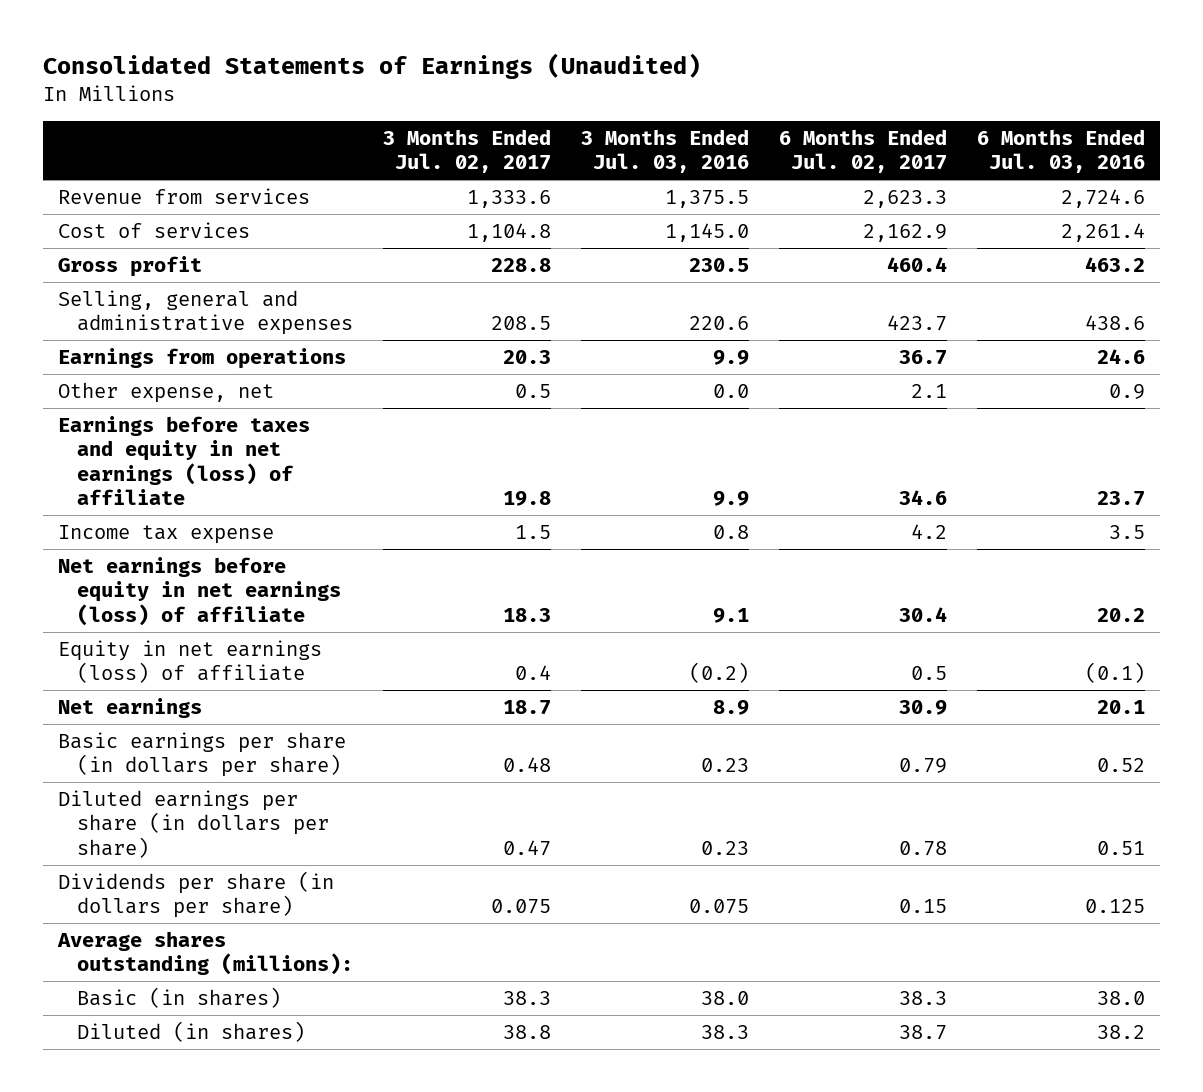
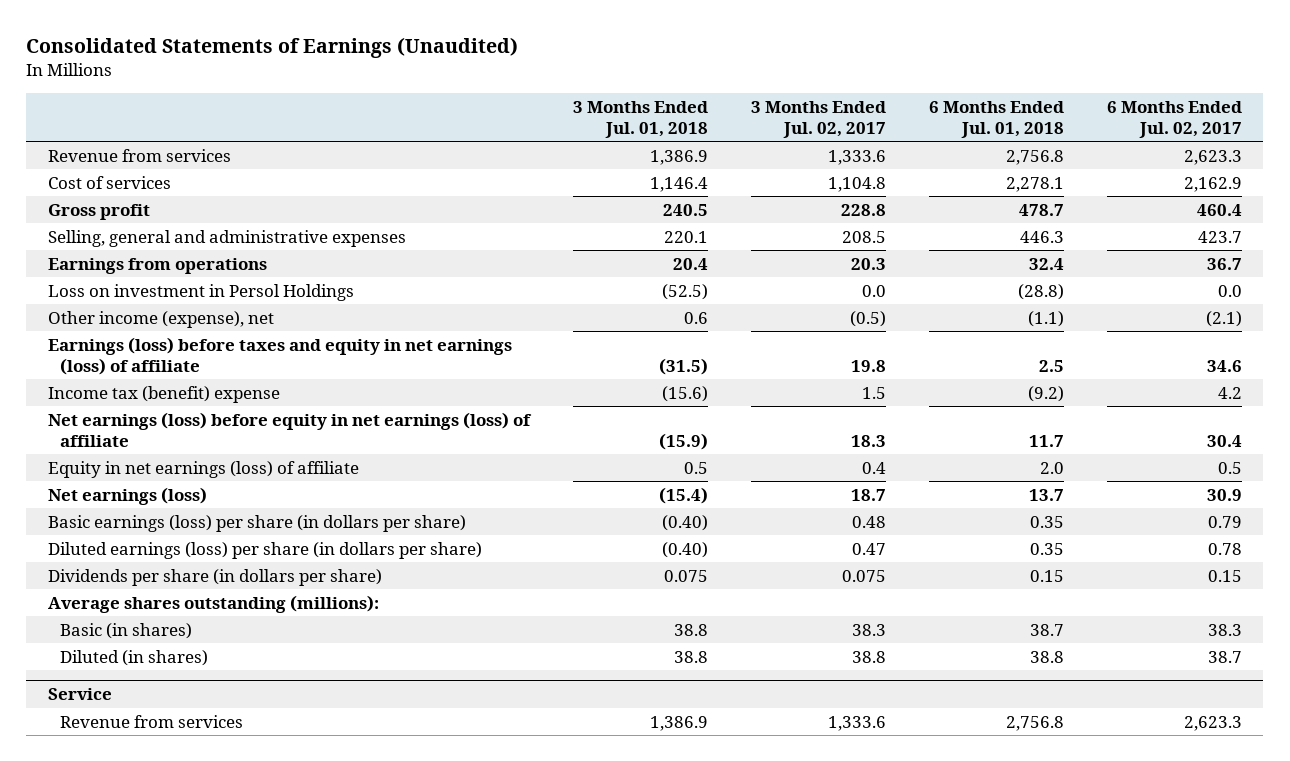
[581,129,750,174] 3 Months Ended Jul. 03, 2016 -> none
[977,129,1146,174] 6 Months Ended Jul. 03, 2016 -> none
none -> [572,100,708,138] 3 Months Ended Jul. 01, 2018
none -> [928,100,1064,138] 6 Months Ended Jul. 01, 2018
none -> [47,283,354,301] Loss on investment in Persol Holdings
[57,382,274,404] Other expense, net -> [47,310,274,328] Other income (expense), net
[514,384,551,399] 0.5 -> [849,310,886,327] (0.5)
[911,384,948,399] 2.1 -> [1205,310,1242,327] (2.1)
[57,416,310,505] Earnings before taxes and equity in net earnings (loss) of affiliate -> [47,336,512,375] Earnings (loss) before taxes and equity in net earnings (loss) of affiliate
[57,525,274,545] Income tax expense -> [47,385,280,403] Income tax (benefit) expense
[57,557,341,626] Net earnings before equity in net earnings (loss) of affiliate -> [47,411,532,447] Net earnings (loss) before equity in net earnings (loss) of affiliate
[57,698,202,719] Net earnings -> [47,486,207,505] Net earnings (loss)
[57,732,346,778] Basic earnings per share (in dollars per share) -> [47,514,466,532] Basic earnings (loss) per share (in dollars per share)
[57,790,329,858] Diluted earnings per share (in dollars per share) -> [47,541,482,559] Diluted earnings (loss) per share (in dollars per share)
none -> [47,688,112,701] Service
none -> [60,714,244,728] Revenue from services

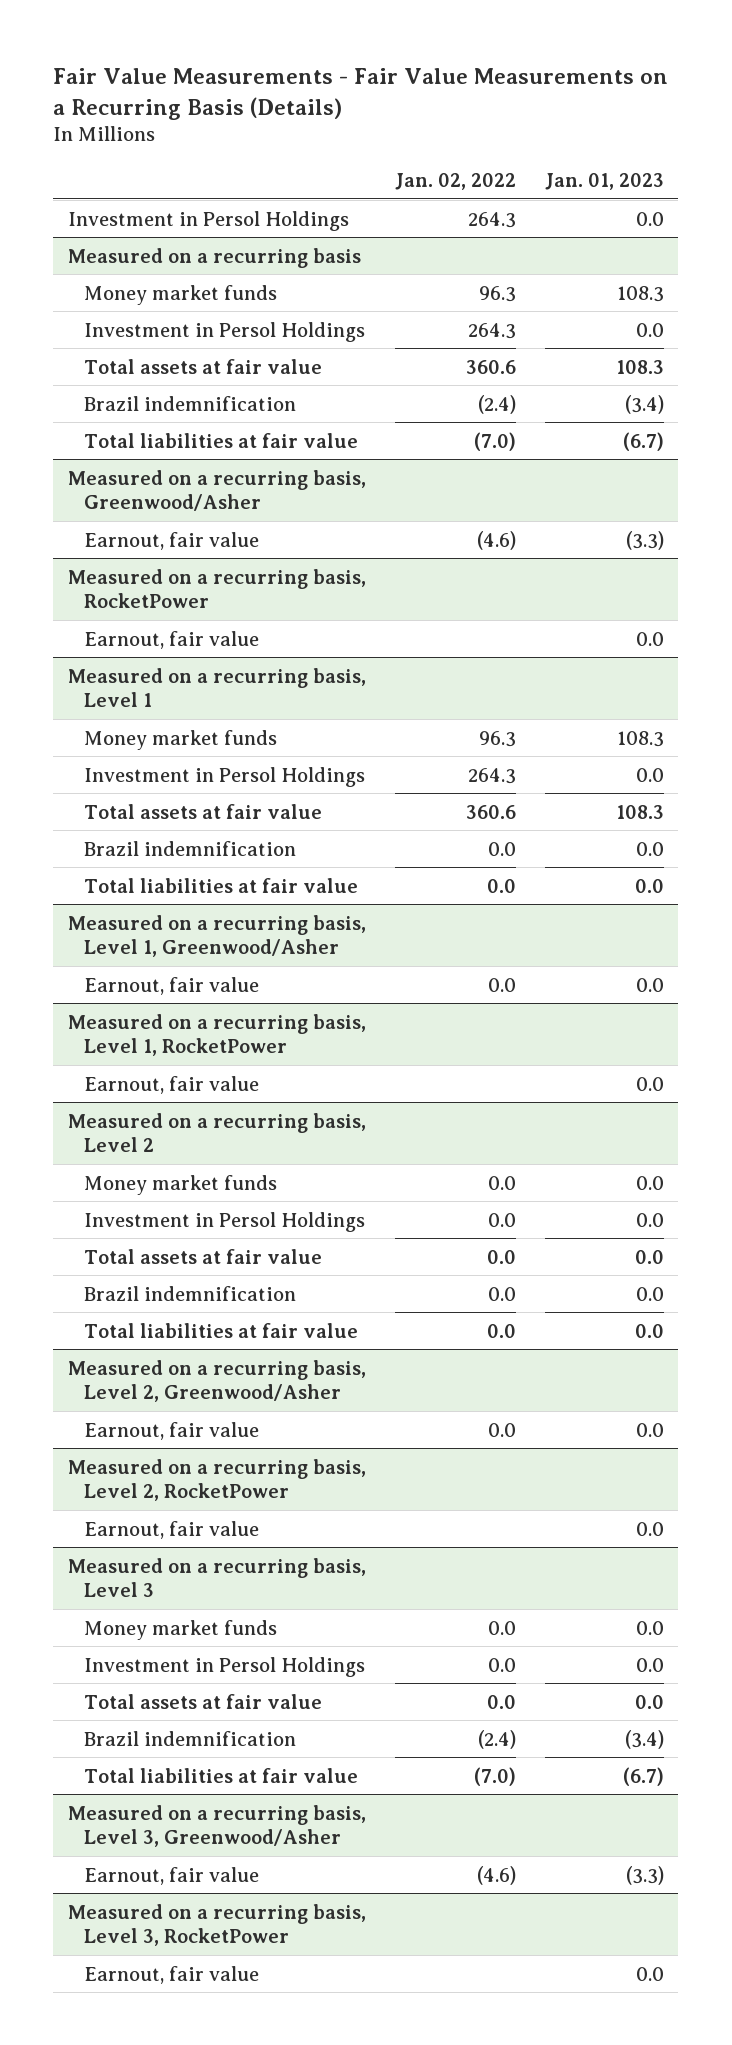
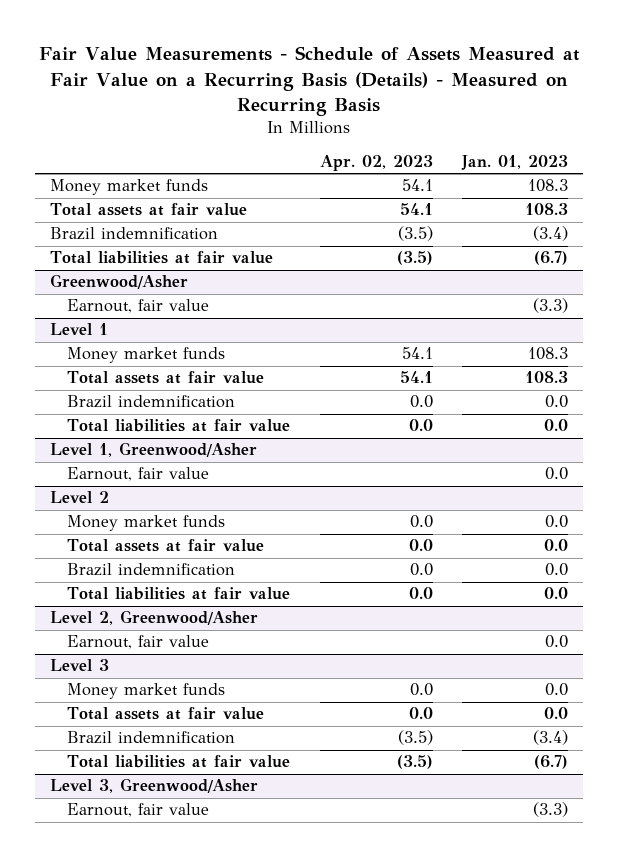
[53,68,669,120] Fair Value Measurements - Fair Value Measurements on a Recurring Basis (Details) -> [38,46,580,117] Fair Value Measurements - Schedule of Assets Measured at Fair Value on a Recurring Basis (Details) - Measured on Recurring Basis
[394,172,516,190] Jan. 02, 2022 -> none
none -> [319,155,433,172] Apr. 02, 2023
[67,210,349,231] Investment in Persol Holdings -> none
[67,247,361,268] Measured on a recurring basis -> none
[83,321,365,342] Investment in Persol Holdings -> none
[67,469,366,511] Measured on a recurring basis, Greenwood/Asher -> none
none -> [49,274,188,290] Greenwood/Asher
[67,568,366,608] Measured on a recurring basis, RocketPower -> none
[83,630,259,649] Earnout, fair value -> none
[67,667,366,707] Measured on a recurring basis, Level 1 -> none
none -> [49,323,108,336] Level 1
[83,766,365,787] Investment in Persol Holdings -> none
[67,914,366,957] Measured on a recurring basis, Level 1, Greenwood/Asher -> none
[83,976,259,995] Earnout, fair value -> none
[67,1013,366,1056] Measured on a recurring basis, Level 1, RocketPower -> none
none -> [49,442,257,458] Level 1, Greenwood/Asher
[67,1112,366,1152] Measured on a recurring basis, Level 2 -> none
none -> [49,491,109,504] Level 2
[83,1211,365,1232] Investment in Persol Holdings -> none
[67,1359,366,1402] Measured on a recurring basis, Level 2, Greenwood/Asher -> none
[83,1421,259,1440] Earnout, fair value -> none
[67,1458,366,1501] Measured on a recurring basis, Level 2, RocketPower -> none
none -> [49,610,258,626] Level 2, Greenwood/Asher
[67,1557,366,1597] Measured on a recurring basis, Level 3 -> none
none -> [49,659,109,672] Level 3
[83,1656,365,1677] Investment in Persol Holdings -> none
[67,1804,366,1847] Measured on a recurring basis, Level 3, Greenwood/Asher -> none
none -> [49,778,258,794] Level 3, Greenwood/Asher
[67,1903,366,1946] Measured on a recurring basis, Level 3, RocketPower -> none
[83,1965,259,1984] Earnout, fair value -> none

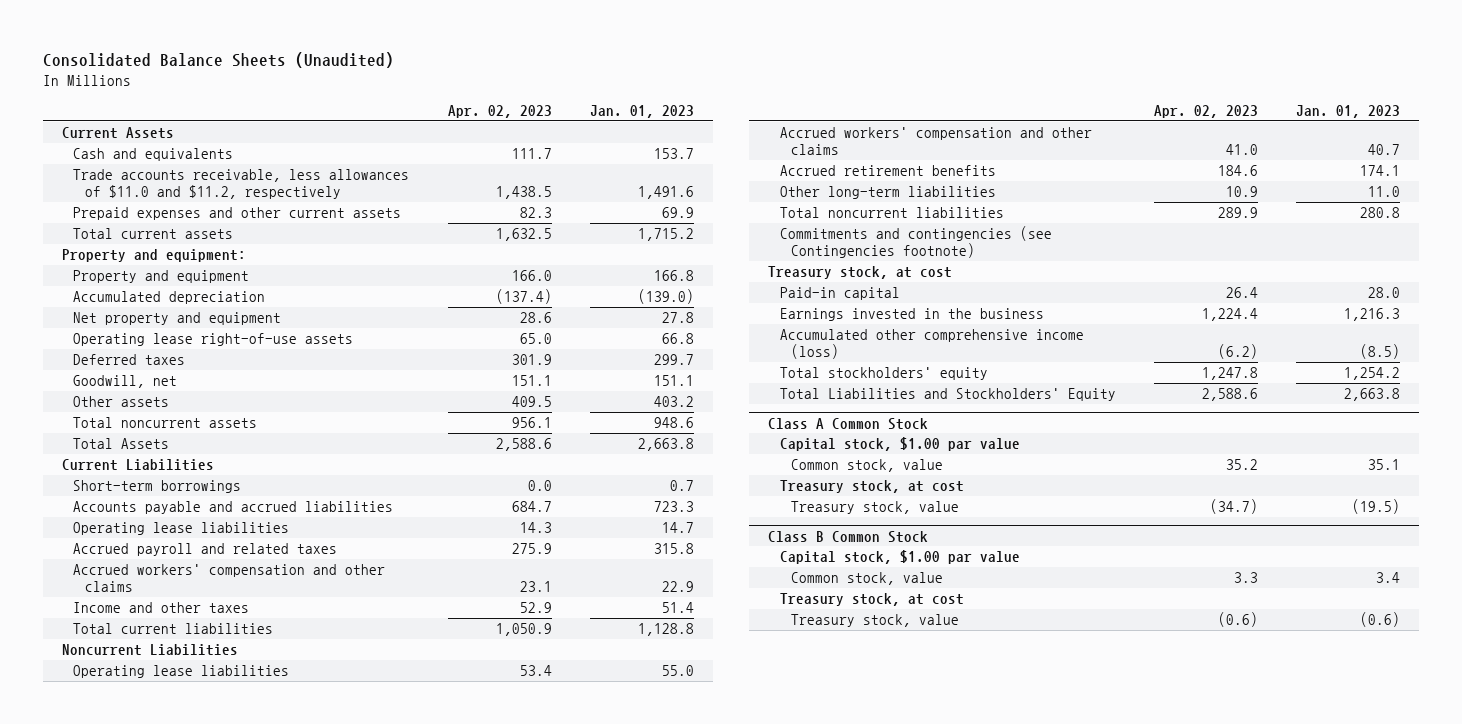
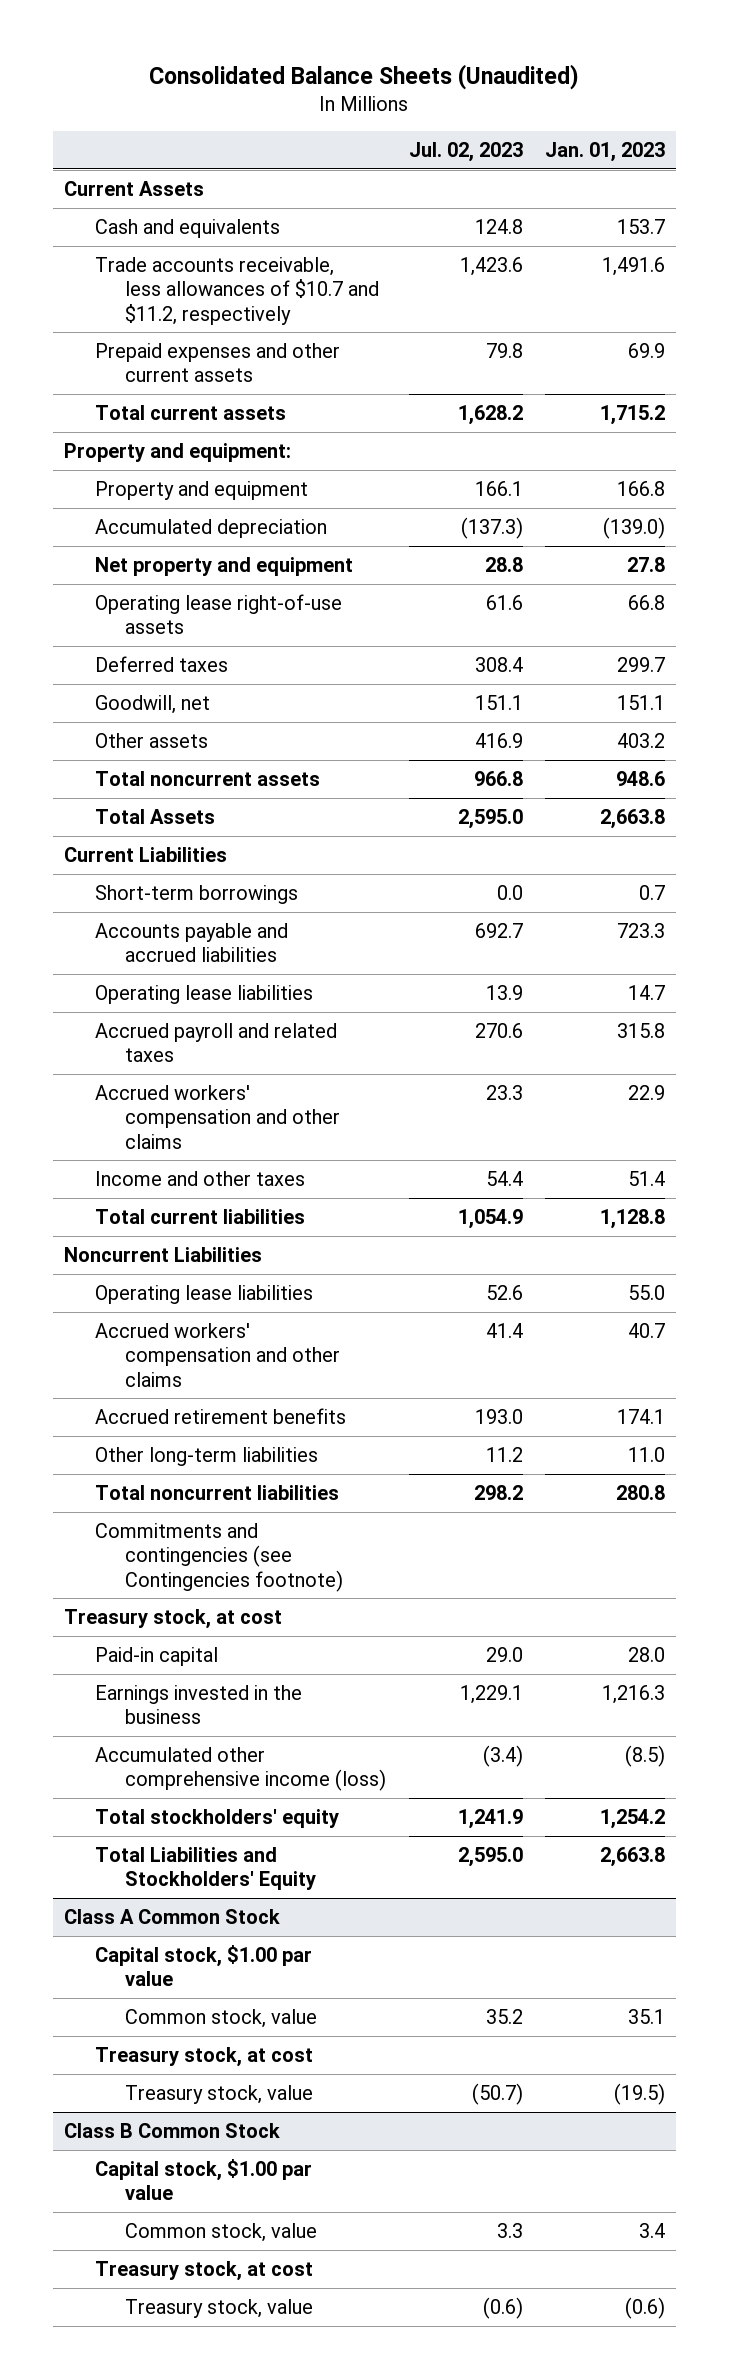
[447,104,552,118] Apr. 02, 2023 -> none
none -> [408,142,523,163] Jul. 02, 2023
[73,169,410,199] Trade accounts receivable, less allowances of $11.0 and $11.2, respectively -> [94,256,380,325] Trade accounts receivable, less allowances of $10.7 and $11.2, respectively

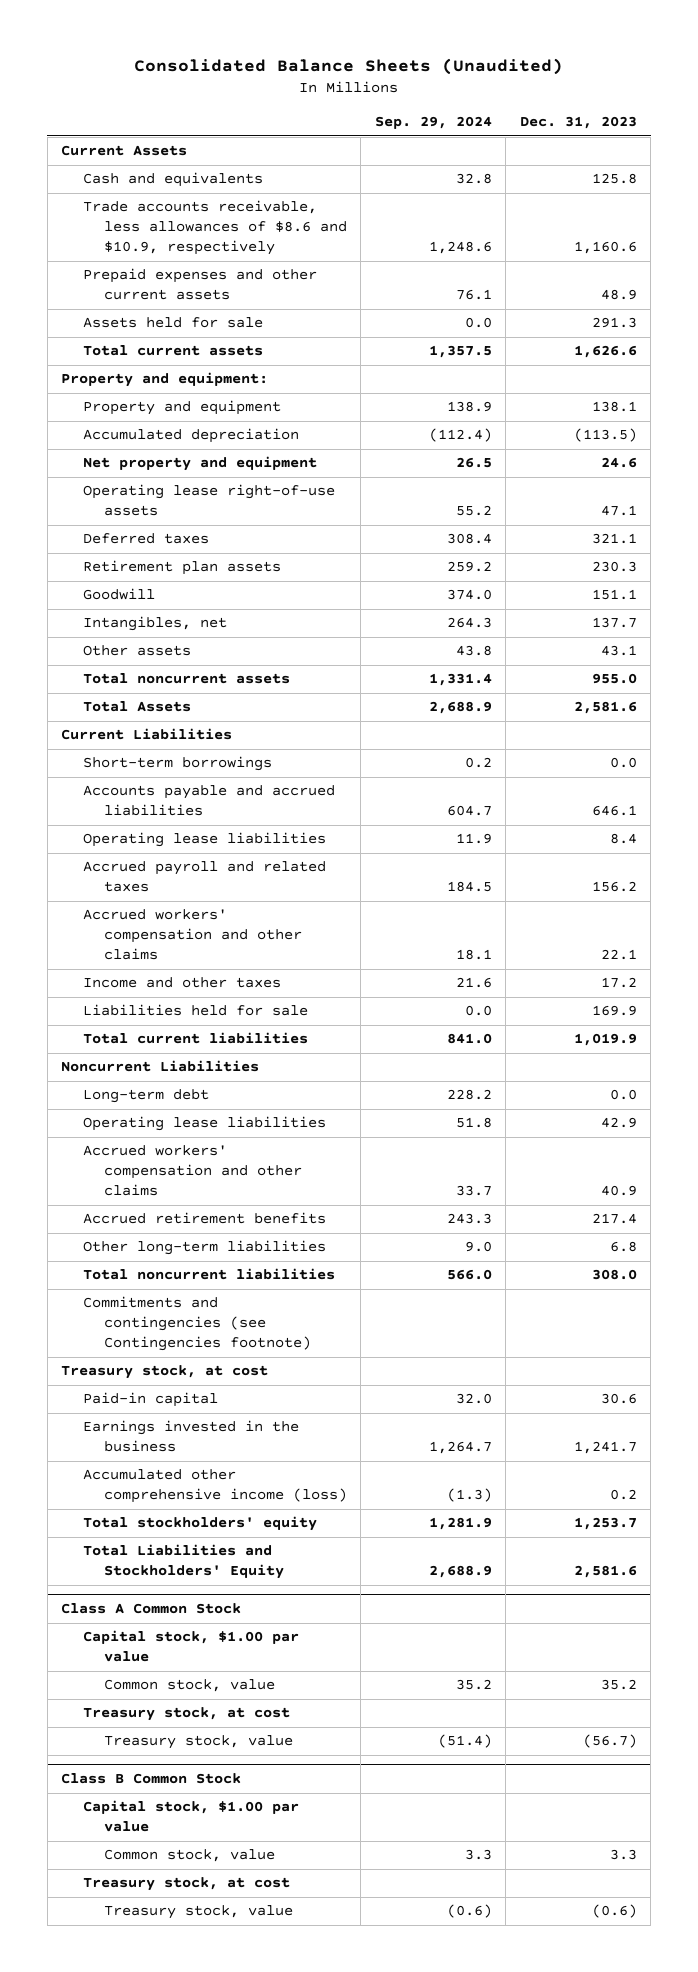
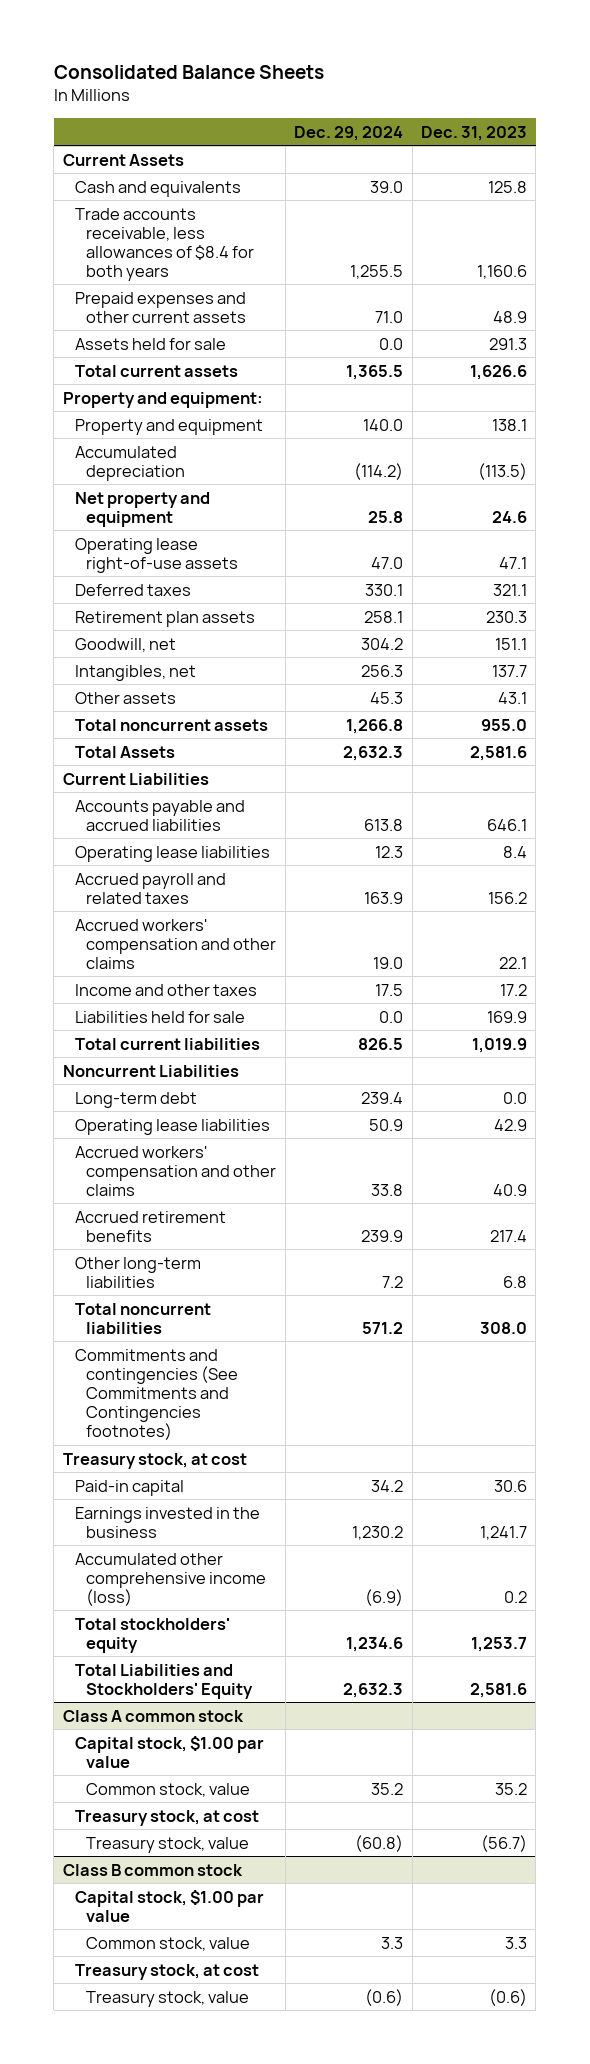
[134,58,564,76] Consolidated Balance Sheets (Unaudited) -> [53,65,324,80] Consolidated Balance Sheets
[374,116,492,130] Sep. 29, 2024 -> none
none -> [294,125,404,141] Dec. 29, 2024
[82,200,347,256] Trade accounts receivable, less allowances of $8.6 and $10.9, respectively -> [74,207,255,281] Trade accounts receivable, less allowances of $8.4 for both years
[82,588,155,601] Goodwill -> [74,637,176,652] Goodwill, net
[82,756,272,772] Short-term borrowings -> none
[82,1296,311,1352] Commitments and contingencies (see Contingencies footnote) -> [74,1348,239,1440] Commitments and contingencies (See Commitments and Contingencies footnotes)
[61,1603,242,1615] Class A Common Stock -> [62,1709,244,1722] Class A common stock
[61,1773,242,1785] Class B Common Stock -> [62,1863,243,1876] Class B common stock

